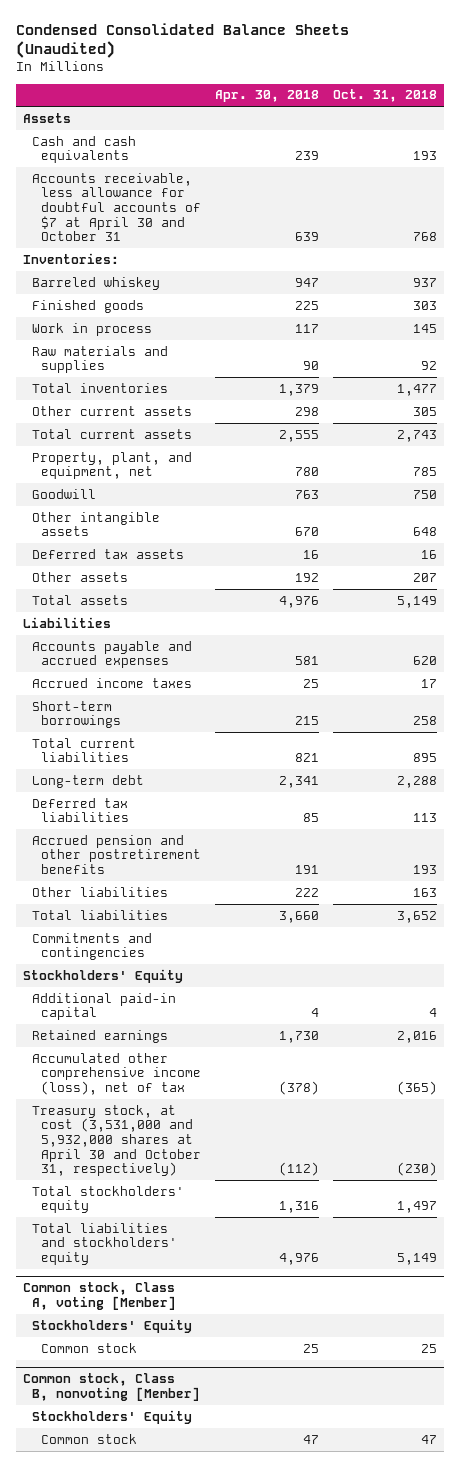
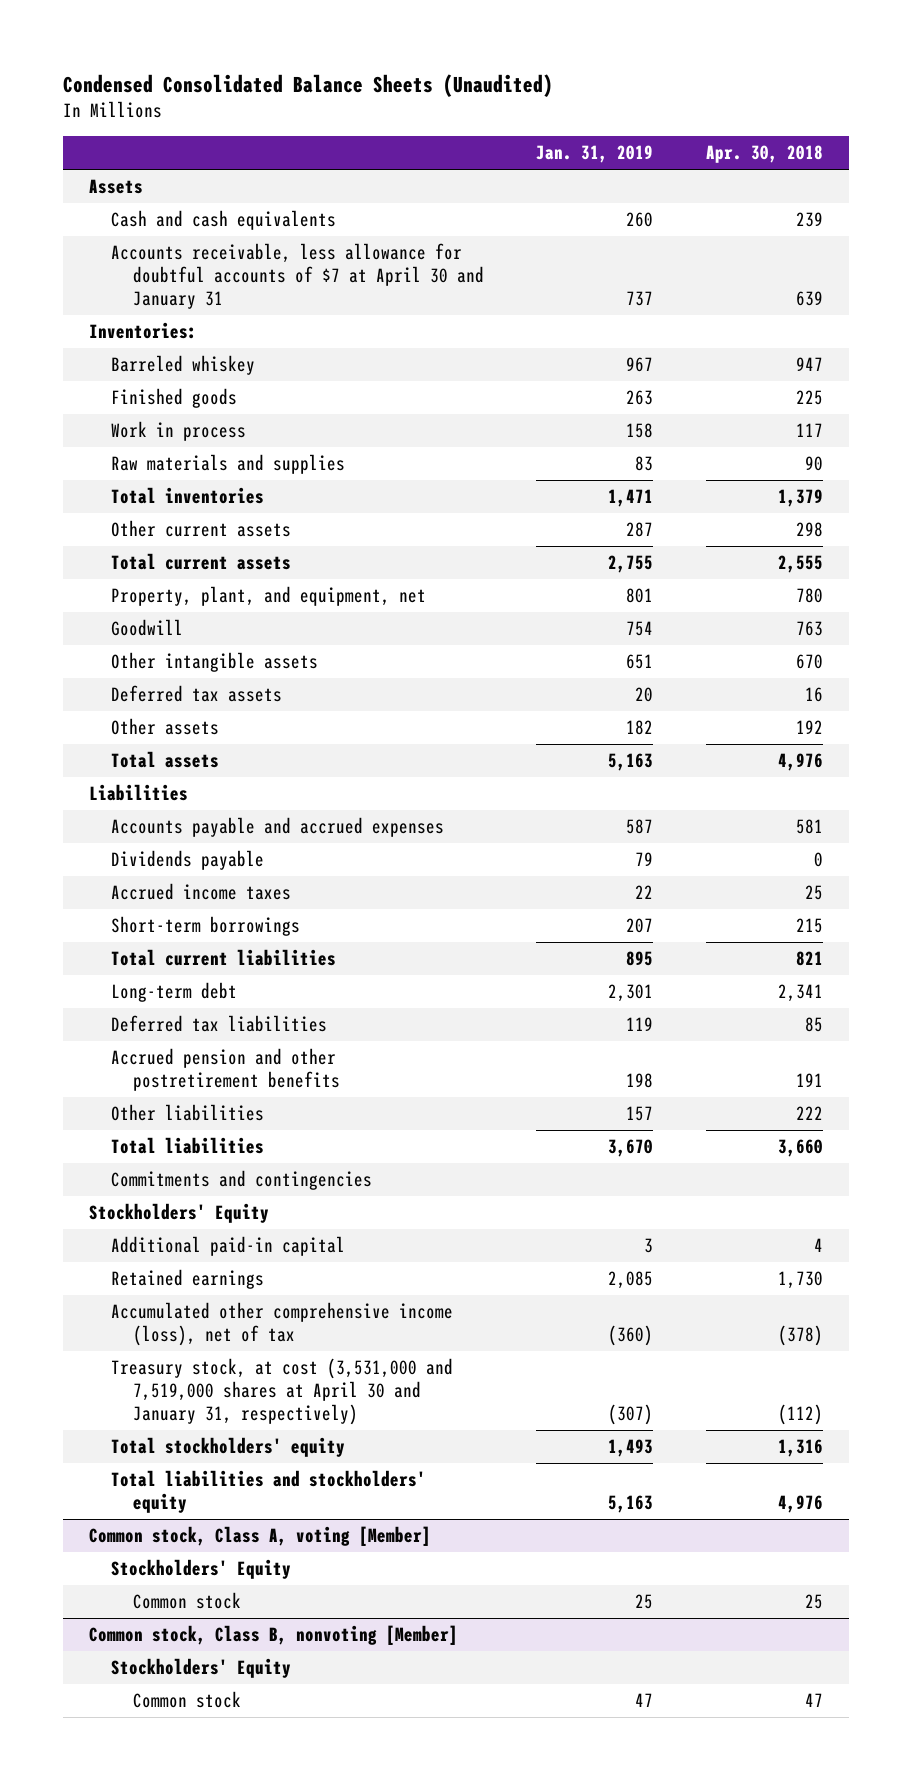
[332,89,437,103] Oct. 31, 2018 -> none
none -> [536,145,654,164] Jan. 31, 2019
[31,172,202,242] Accounts receivable, less allowance for doubtful accounts of $7 at April 30 and October 31 -> [110,243,484,310] Accounts receivable, less allowance for doubtful accounts of $7 at April 30 and January 31
none -> [110,850,264,871] Dividends payable
[31,1104,202,1177] Treasury stock, at cost (3,531,000 and 5,932,000 shares at April 30 and October 31, respectively) -> [110,1358,453,1426] Treasury stock, at cost (3,531,000 and 7,519,000 shares at April 30 and January 31, respectively)

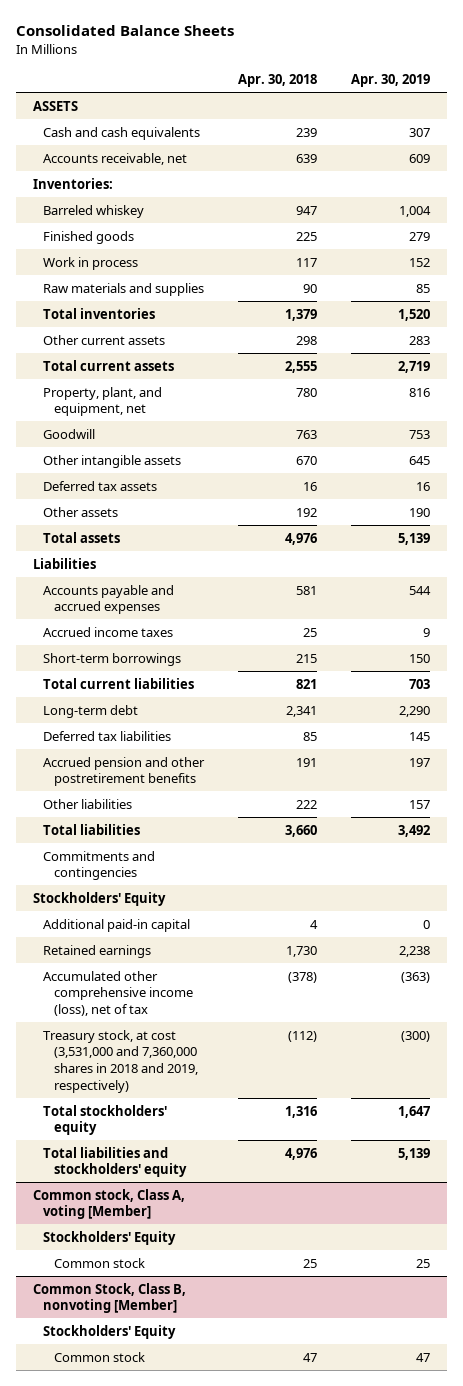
[62,73,553,97] Condensed Consolidated Balance Sheets (Unaudited) -> [15,25,234,37] Consolidated Balance Sheets
[536,145,654,164] Jan. 31, 2019 -> none
none -> [351,74,431,88] Apr. 30, 2019
[88,179,143,195] Assets -> [32,100,78,111] ASSETS
[110,243,484,310] Accounts receivable, less allowance for doubtful accounts of $7 at April 30 and January 31 -> [43,152,188,165] Accounts receivable, net
[110,850,264,871] Dividends payable -> none
[110,1358,453,1426] Treasury stock, at cost (3,531,000 and 7,519,000 shares at April 30 and January 31, respectively) -> [43,1029,198,1094] Treasury stock, at cost (3,531,000 and 7,360,000 shares in 2018 and 2019, respectively)
[88,1625,458,1646] Common stock, Class B, nonvoting [Member] -> [32,1282,186,1314] Common Stock, Class B, nonvoting [Member]

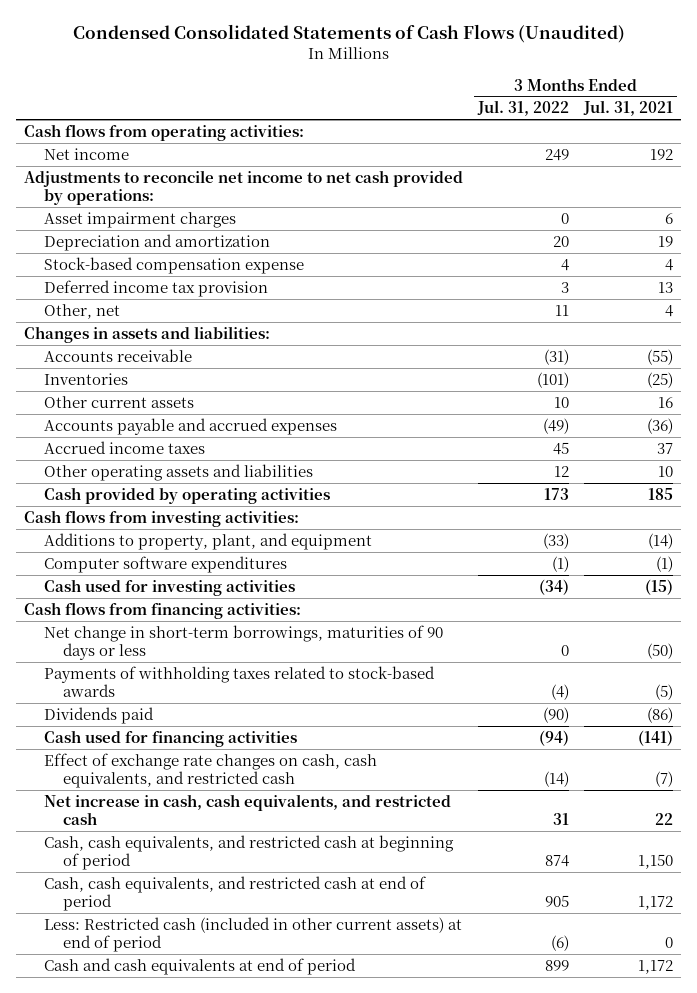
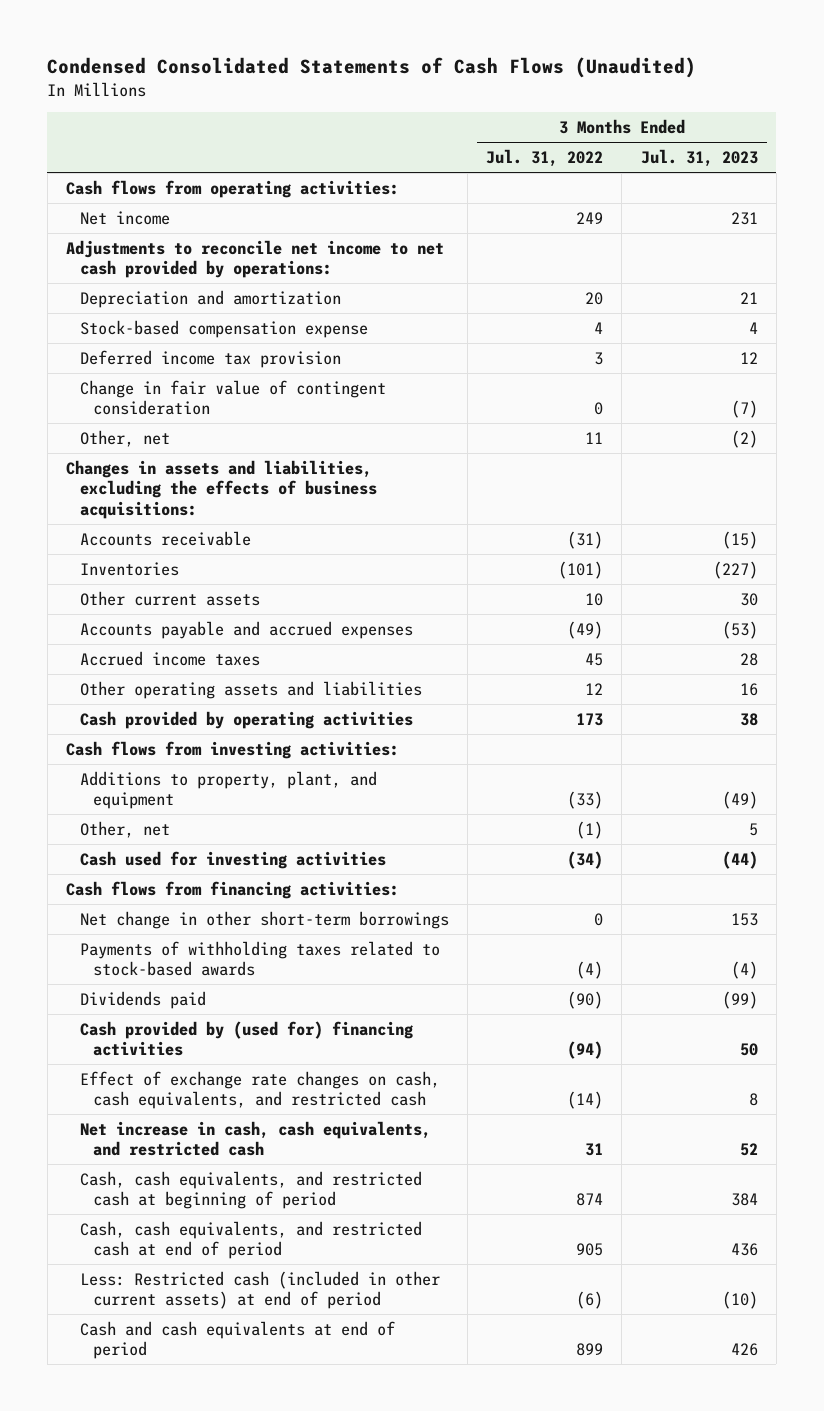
[583,100,674,117] Jul. 31, 2021 -> none
none -> [640,149,758,168] Jul. 31, 2023
[43,211,236,228] Asset impairment charges -> none
none -> [79,379,386,416] Change in fair value of contingent consideration
[24,325,271,343] Changes in assets and liabilities: -> [66,459,377,519] Changes in assets and liabilities, excluding the effects of business acquisitions:
[43,555,287,573] Computer software expenditures -> none
none -> [79,820,170,838] Other, net
[43,624,443,660] Net change in short-term borrowings, maturities of 90 days or less -> [79,910,449,929] Net change in other short-term borrowings
[43,729,297,747] Cash used for financing activities -> [79,1020,413,1057] Cash provided by (used for) financing activities

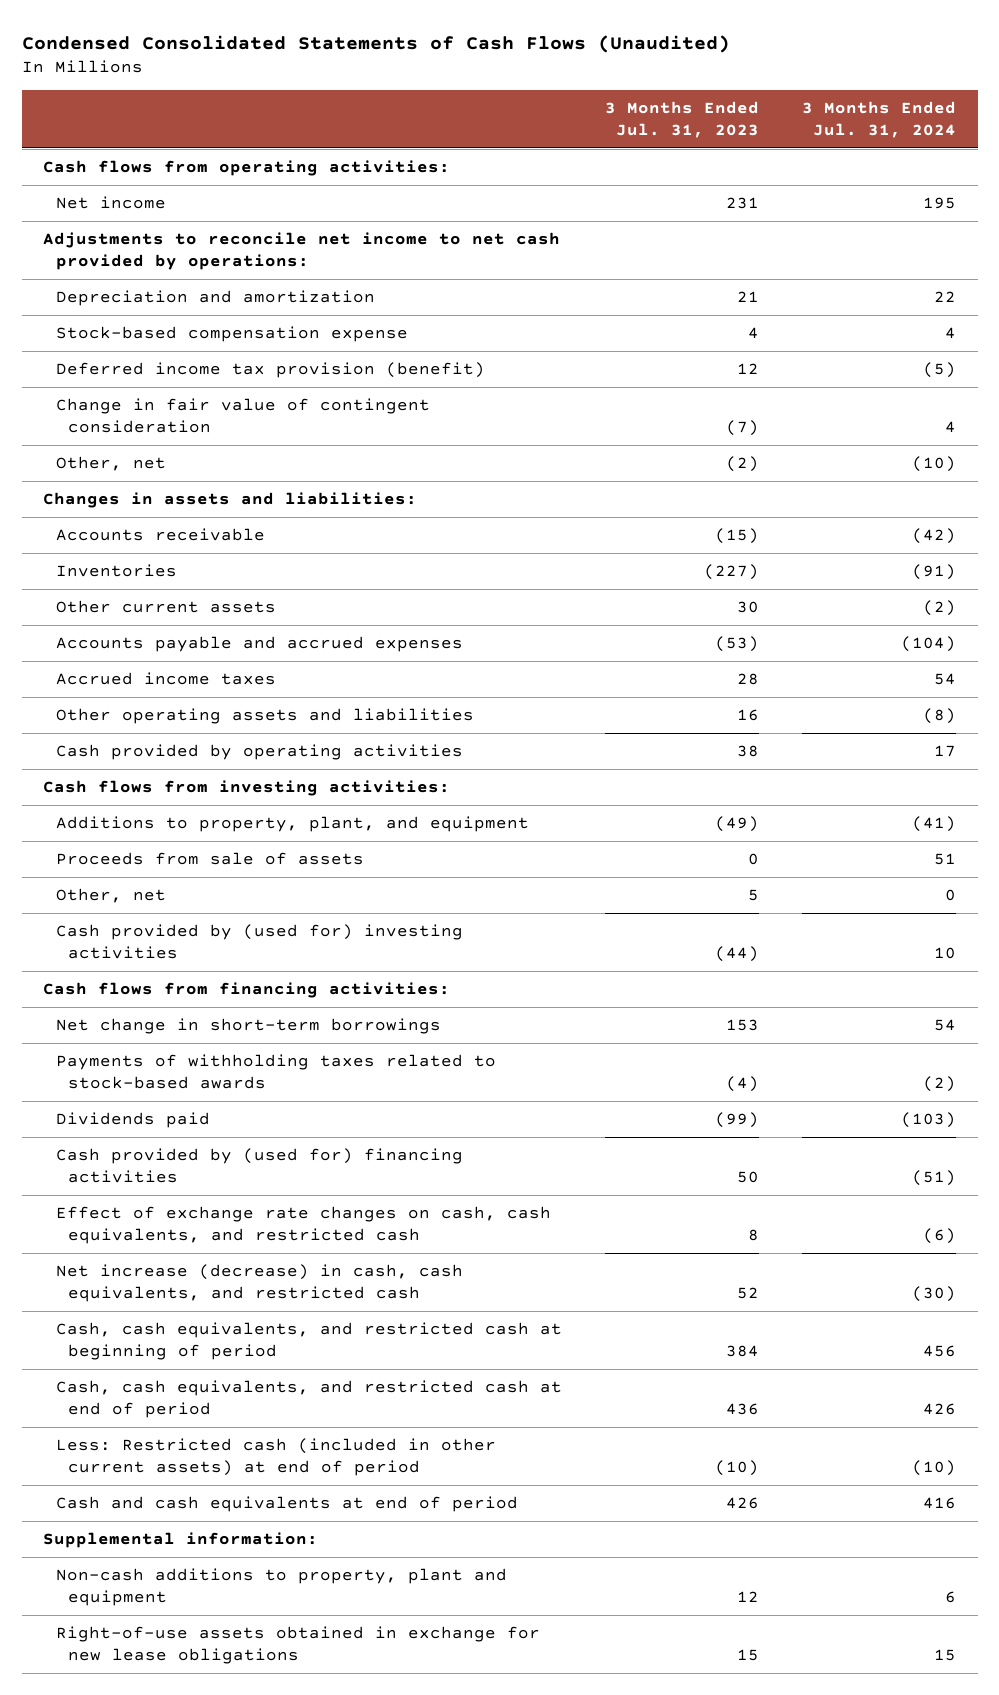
[486,149,604,168] Jul. 31, 2022 -> none
none -> [802,100,957,138] 3 Months Ended Jul. 31, 2024
[79,349,341,368] Deferred income tax provision -> [55,362,485,379] Deferred income tax provision (benefit)
[66,459,377,519] Changes in assets and liabilities, excluding the effects of business acquisitions: -> [43,492,418,509] Changes in assets and liabilities:
none -> [55,852,364,866] Proceeds from sale of assets
[79,850,386,869] Cash used for investing activities -> [55,924,463,960] Cash provided by (used for) investing activities
[79,910,449,929] Net change in other short-term borrowings -> [55,1018,441,1035] Net change in short-term borrowings
[79,1120,431,1157] Net increase in cash, cash equivalents, and restricted cash -> [55,1264,463,1303] Net increase (decrease) in cash, cash equivalents, and restricted cash
none -> [43,1532,319,1549] Supplemental information:
none -> [55,1568,507,1607] Non-cash additions to property, plant and equipment
none -> [55,1626,540,1665] Right-of-use assets obtained in exchange for new lease obligations

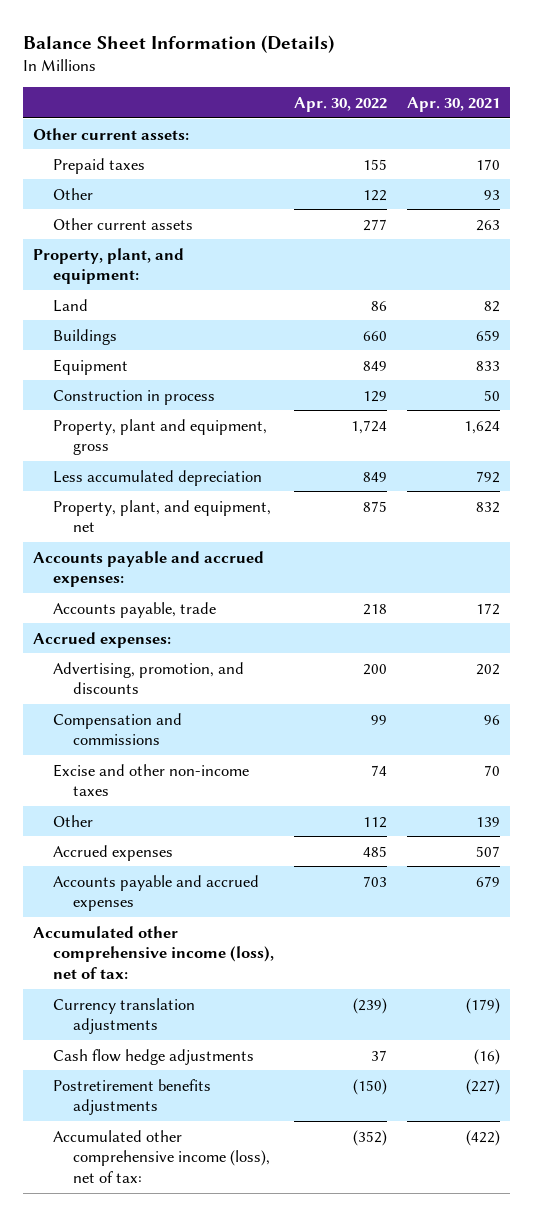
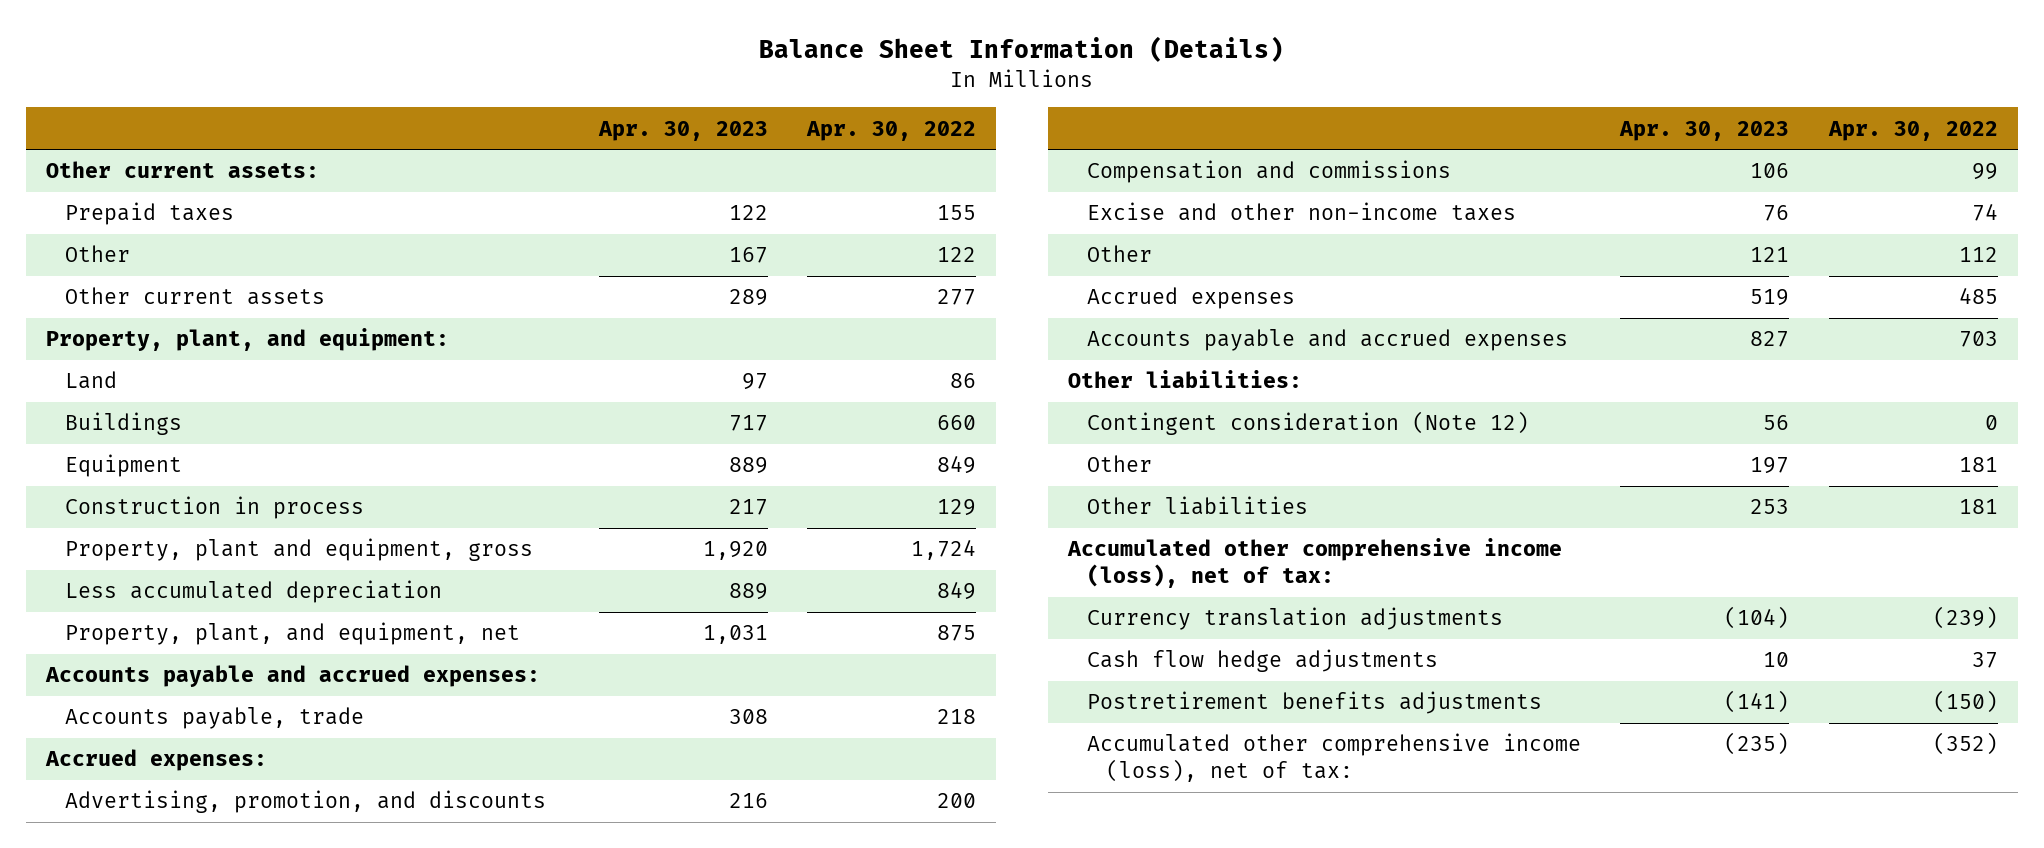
[407,97,501,113] Apr. 30, 2021 -> none
none -> [597,120,768,141] Apr. 30, 2023
none -> [1067,370,1302,389] Other liabilities:
none -> [1087,411,1530,436] Contingent consideration (Note 12)
none -> [1087,455,1153,473] Other
none -> [1087,496,1309,516] Other liabilities

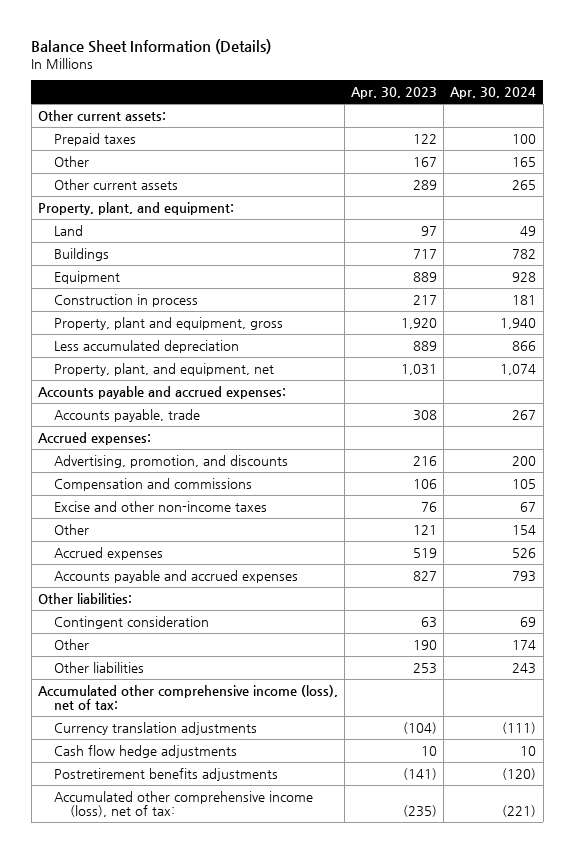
[806,120,977,141] Apr. 30, 2022 -> none
none -> [450,86,537,99] Apr. 30, 2024
[1087,411,1530,436] Contingent consideration (Note 12) -> [54,615,210,629] Contingent consideration
[1763,415,1790,431] 56 -> [421,616,438,628] 63
[1750,457,1790,475] 197 -> [413,639,438,650] 190

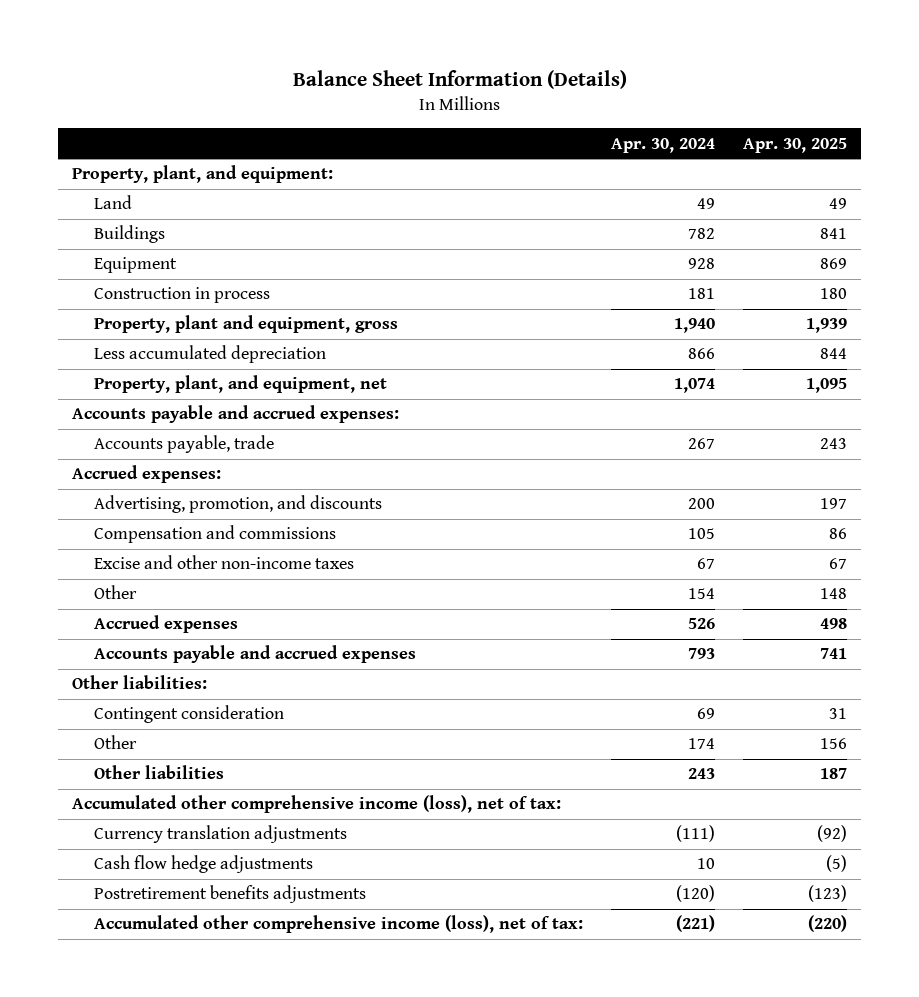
[351,86,438,99] Apr. 30, 2023 -> none
none -> [742,137,847,153] Apr. 30, 2025
[38,109,167,121] Other current assets: -> none
[54,132,137,146] Prepaid taxes -> none
[54,155,90,167] Other -> none
[54,178,179,190] Other current assets -> none

